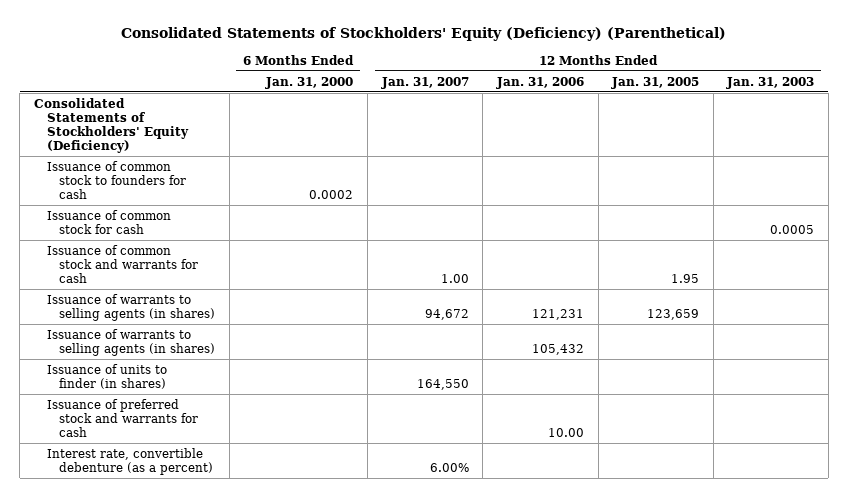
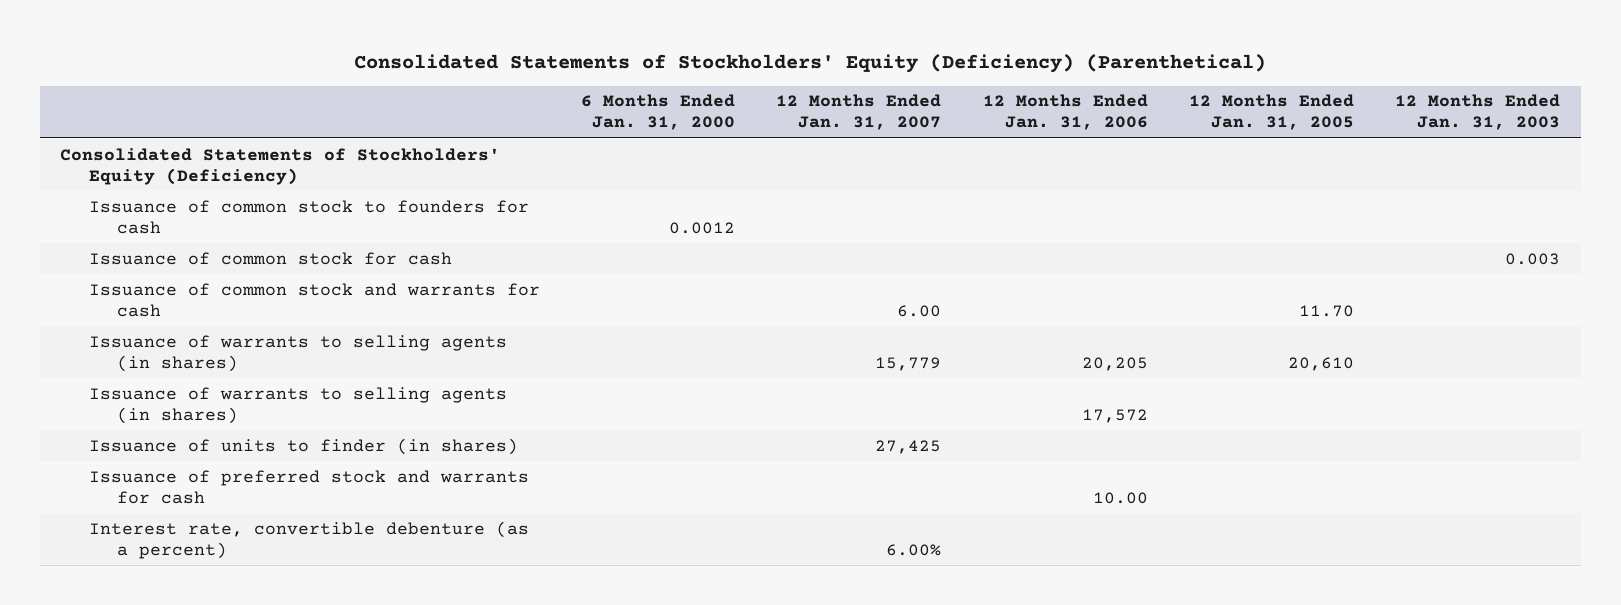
[309,190,354,200] 0.0002 -> [668,221,735,234] 0.0012
[770,224,815,234] 0.0005 -> [1505,252,1561,265] 0.003
[440,274,469,284] 1.00 -> [897,304,942,317] 6.00
[671,274,700,284] 1.95 -> [1298,304,1354,317] 11.70
[424,308,469,320] 94,672 -> [875,356,942,371] 15,779
[531,308,584,320] 121,231 -> [1081,356,1148,371] 20,205
[647,308,700,320] 123,659 -> [1287,356,1354,371] 20,610
[531,343,584,355] 105,432 -> [1081,408,1148,423] 17,572
[416,378,469,390] 164,550 -> [875,439,942,454] 27,425

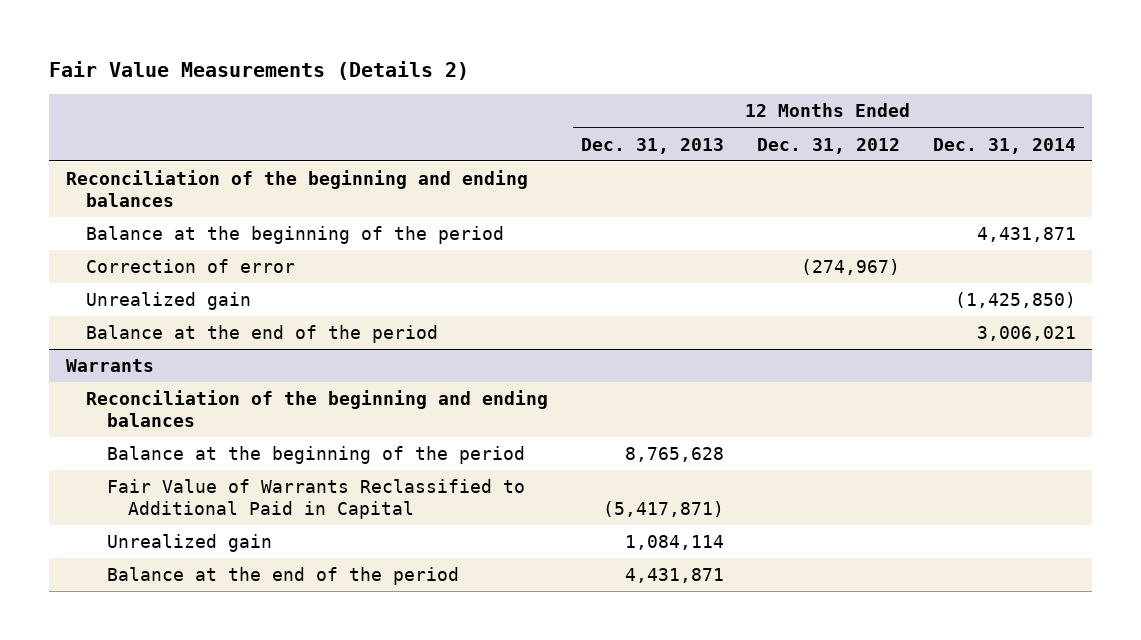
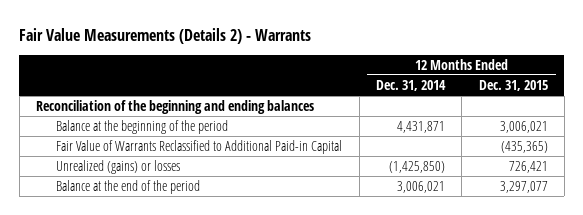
[49,60,470,80] Fair Value Measurements (Details 2) -> [19,27,312,44] Fair Value Measurements (Details 2) - Warrants
[581,137,725,154] Dec. 31, 2013 -> none
[756,137,900,154] Dec. 31, 2012 -> none
none -> [478,80,548,92] Dec. 31, 2015
[86,259,296,274] Correction of error -> none
none -> [56,140,343,155] Fair Value of Warrants Reclassified to Additional Paid-in Capital
[86,292,252,311] Unrealized gain -> [56,160,181,175] Unrealized (gains) or losses
[65,359,154,373] Warrants -> none
[86,390,549,427] Reconciliation of the beginning and ending balances -> none
[107,446,526,465] Balance at the beginning of the period -> none
[107,479,526,519] Fair Value of Warrants Reclassified to Additional Paid in Capital -> none
[107,534,273,553] Unrealized gain -> none
[107,567,460,586] Balance at the end of the period -> none

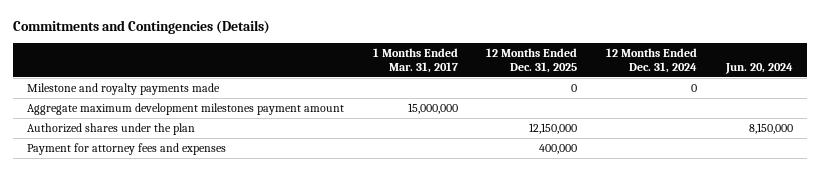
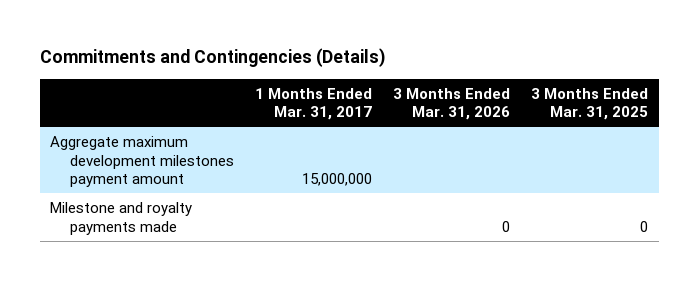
[486,47,578,73] 12 Months Ended Dec. 31, 2025 -> none
[606,47,698,73] 12 Months Ended Dec. 31, 2024 -> none
[724,62,793,74] Jun. 20, 2024 -> none
none -> [393,87,511,121] 3 Months Ended Mar. 31, 2026
none -> [531,87,649,121] 3 Months Ended Mar. 31, 2025
[27,122,196,135] Authorized shares under the plan -> none
[27,142,227,155] Payment for attorney fees and expenses -> none
[27,82,221,95] Milestone and royalty payments made -> [50,201,193,235] Milestone and royalty payments made

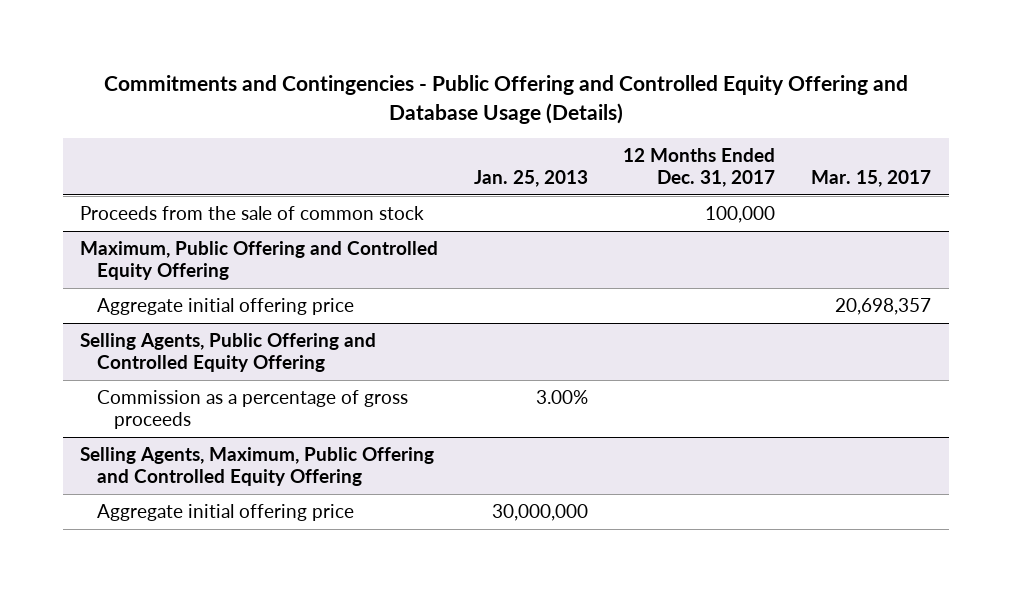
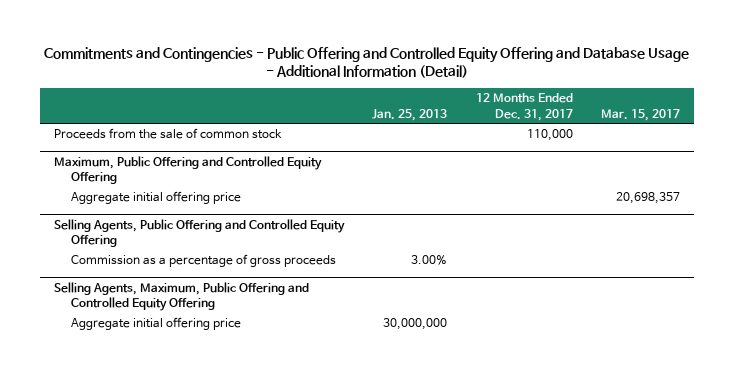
[103,75,908,124] Commitments and Contingencies - Public Offering and Controlled Equity Offering and Database Usage (Details) -> [43,47,689,79] Commitments and Contingencies - Public Offering and Controlled Equity Offering and Database Usage - Additional Information (Detail)
[705,205,776,223] 100,000 -> [526,129,573,142] 110,000

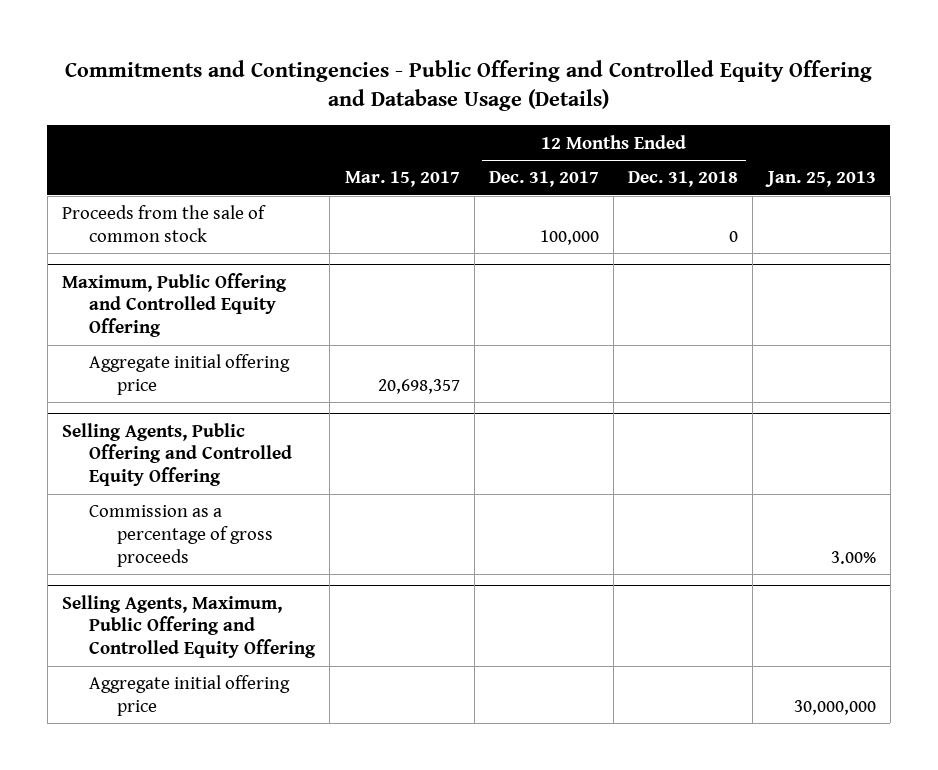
[43,47,689,79] Commitments and Contingencies - Public Offering and Controlled Equity Offering and Database Usage - Additional Information (Detail) -> [64,59,872,112] Commitments and Contingencies - Public Offering and Controlled Equity Offering and Database Usage (Details)
none -> [628,171,739,188] Dec. 31, 2018
[526,129,573,142] 110,000 -> [539,230,599,246] 100,000

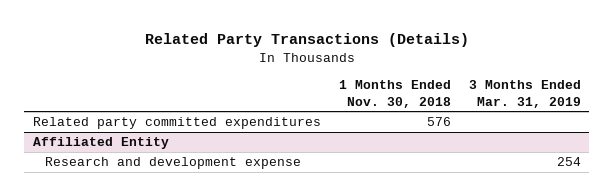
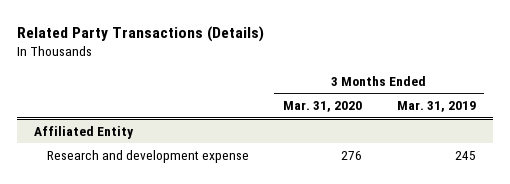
[338,80,451,108] 1 Months Ended Nov. 30, 2018 -> none
none -> [283,101,363,113] Mar. 31, 2020
[32,117,321,130] Related party committed expenditures -> none
[556,157,581,167] 254 -> [454,150,476,160] 245

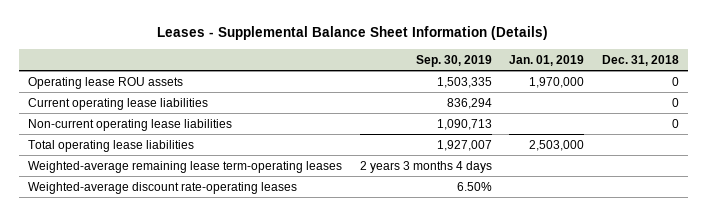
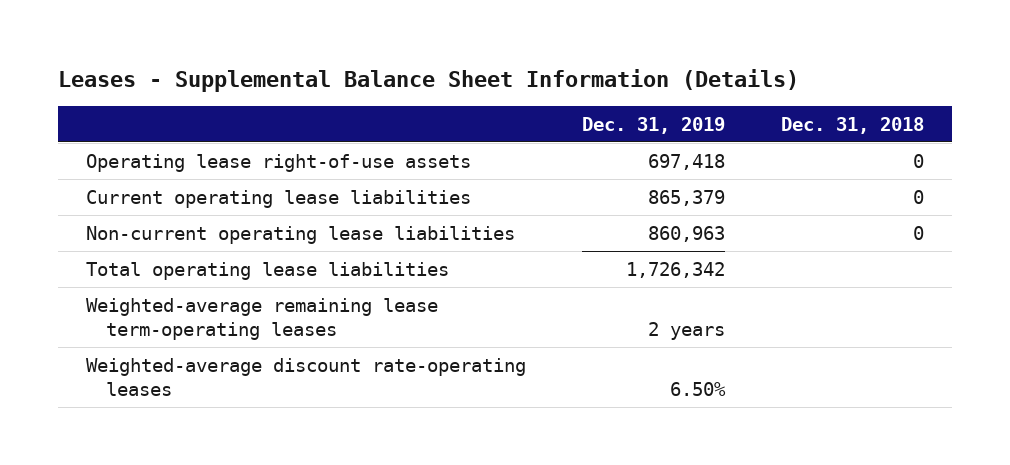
[415,54,492,67] Sep. 30, 2019 -> none
[509,54,585,66] Jan. 01, 2019 -> none
none -> [581,116,725,134] Dec. 31, 2019
[27,76,183,89] Operating lease ROU assets -> [85,153,471,172] Operating lease right-of-use assets

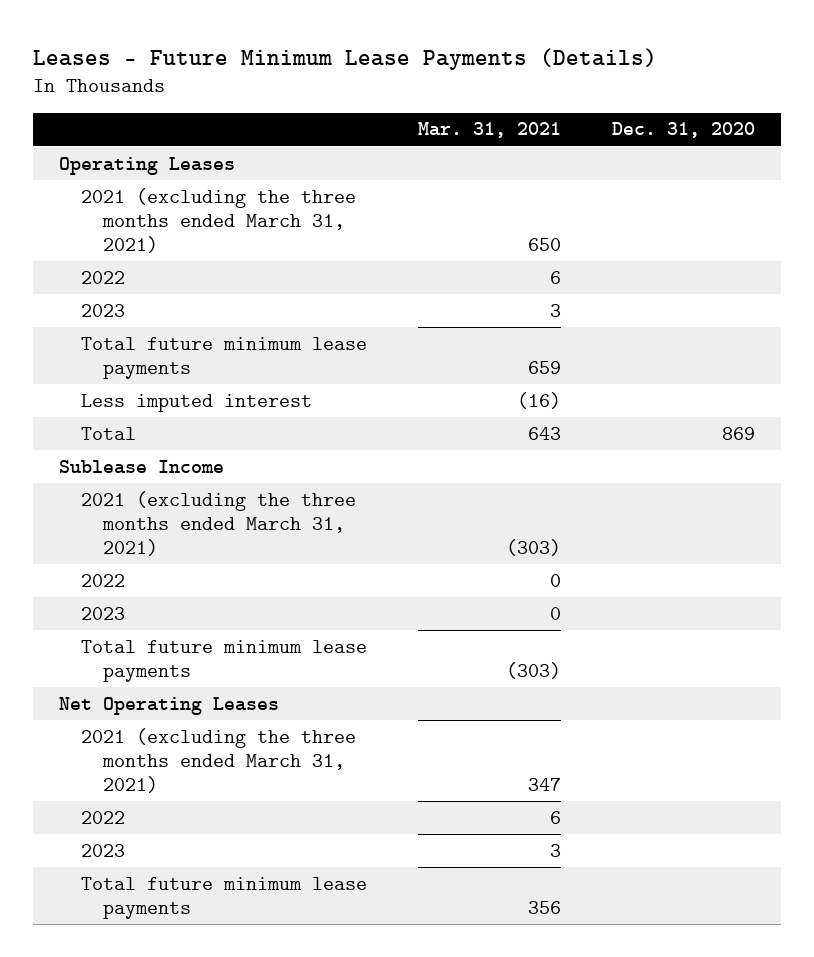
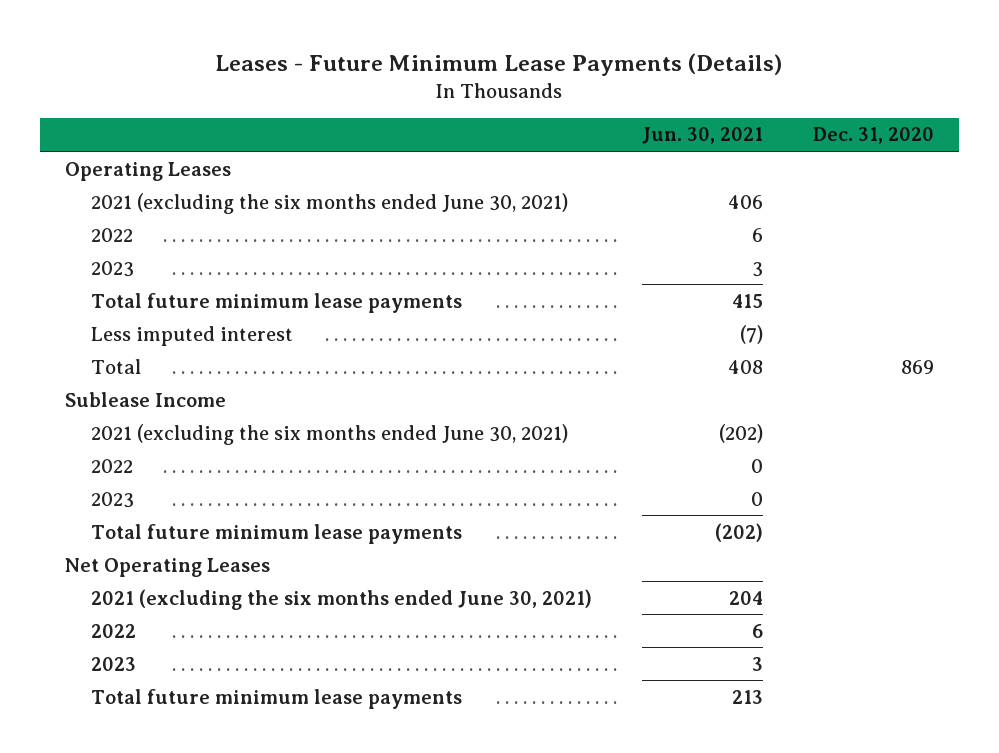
[418,122,562,139] Mar. 31, 2021 -> none
none -> [642,127,764,145] Jun. 30, 2021
[81,187,357,253] 2021 (excluding the three months ended March 31, 2021) -> [91,192,569,214] 2021 (excluding the six months ended June 30, 2021)
[81,490,357,556] 2021 (excluding the three months ended March 31, 2021) -> [91,423,569,445] 2021 (excluding the six months ended June 30, 2021)
[81,727,357,793] 2021 (excluding the three months ended March 31, 2021) -> [91,588,593,610] 2021 (excluding the six months ended June 30, 2021)

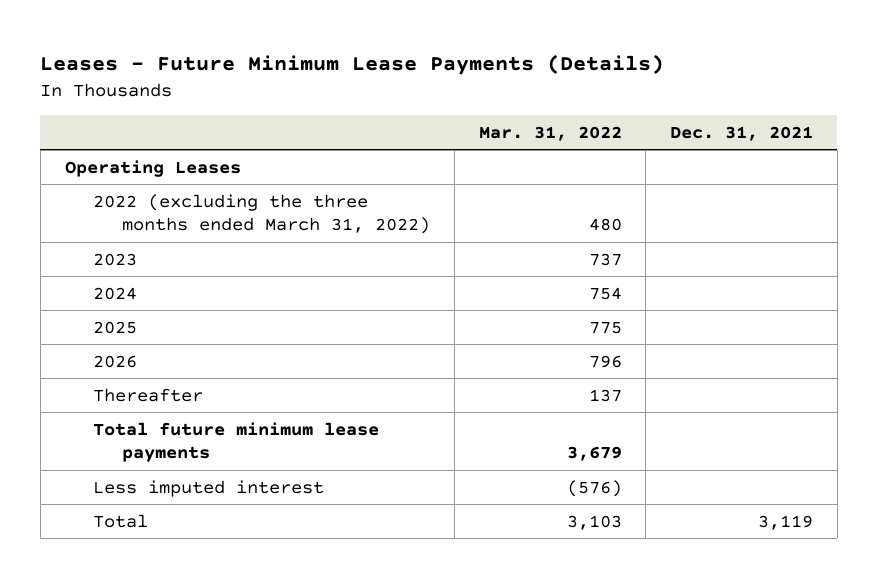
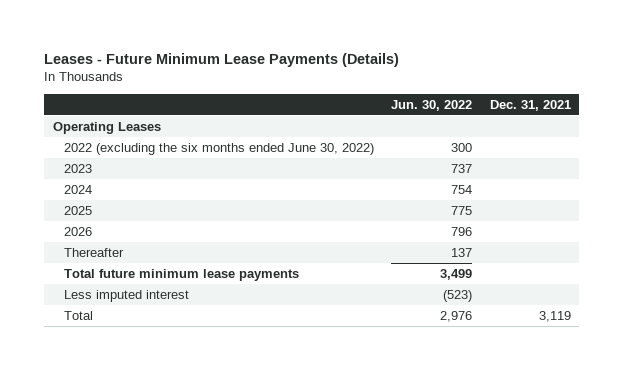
[478,126,622,142] Mar. 31, 2022 -> none
none -> [391,99,473,111] Jun. 30, 2022
[93,193,431,235] 2022 (excluding the three months ended March 31, 2022) -> [64,142,375,155] 2022 (excluding the six months ended June 30, 2022)

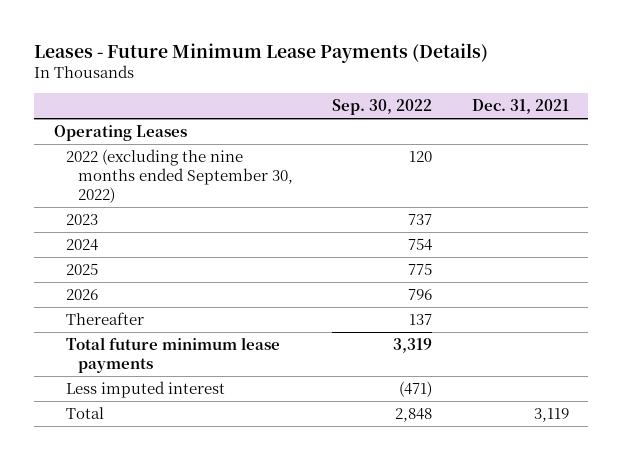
[391,99,473,111] Jun. 30, 2022 -> none
none -> [332,99,433,116] Sep. 30, 2022
[64,142,375,155] 2022 (excluding the six months ended June 30, 2022) -> [65,148,293,203] 2022 (excluding the nine months ended September 30, 2022)

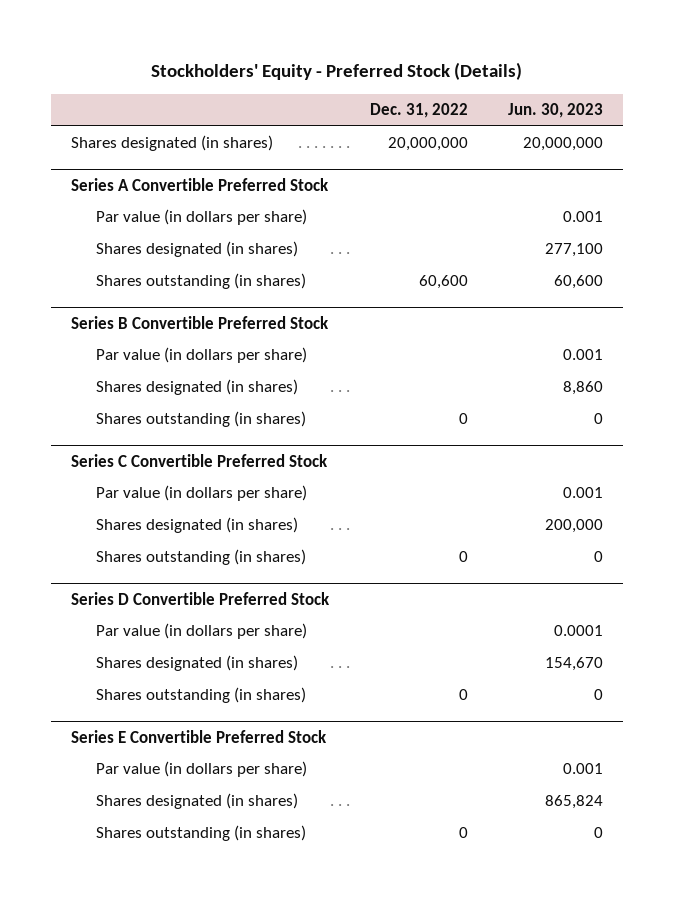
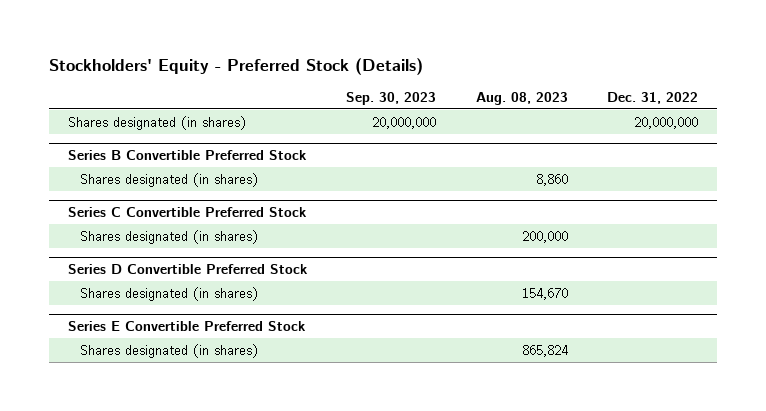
[508,103,604,119] Jun. 30, 2023 -> none
none -> [346,91,437,105] Sep. 30, 2023
none -> [475,91,568,105] Aug. 08, 2023
[71,177,330,191] Series A Convertible Preferred Stock -> none
[96,209,308,226] Par value (in dollars per share) -> none
[96,241,299,258] Shares designated (in shares) -> none
[96,273,307,290] Shares outstanding (in shares) -> none
[96,347,308,364] Par value (in dollars per share) -> none
[96,411,307,428] Shares outstanding (in shares) -> none
[96,485,308,502] Par value (in dollars per share) -> none
[96,549,307,566] Shares outstanding (in shares) -> none
[96,623,308,640] Par value (in dollars per share) -> none
[96,687,307,704] Shares outstanding (in shares) -> none
[96,761,308,778] Par value (in dollars per share) -> none
[96,825,307,842] Shares outstanding (in shares) -> none

